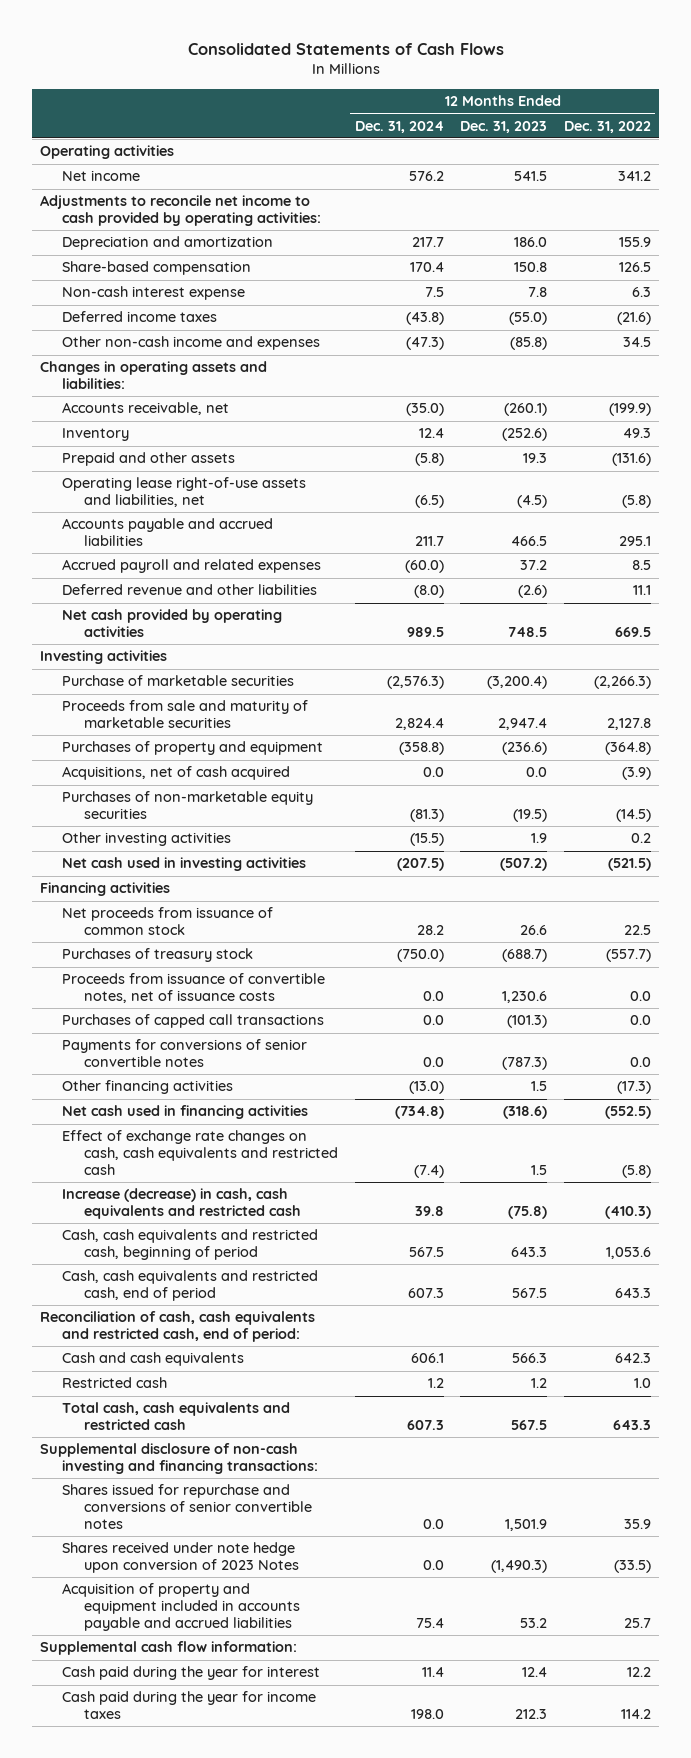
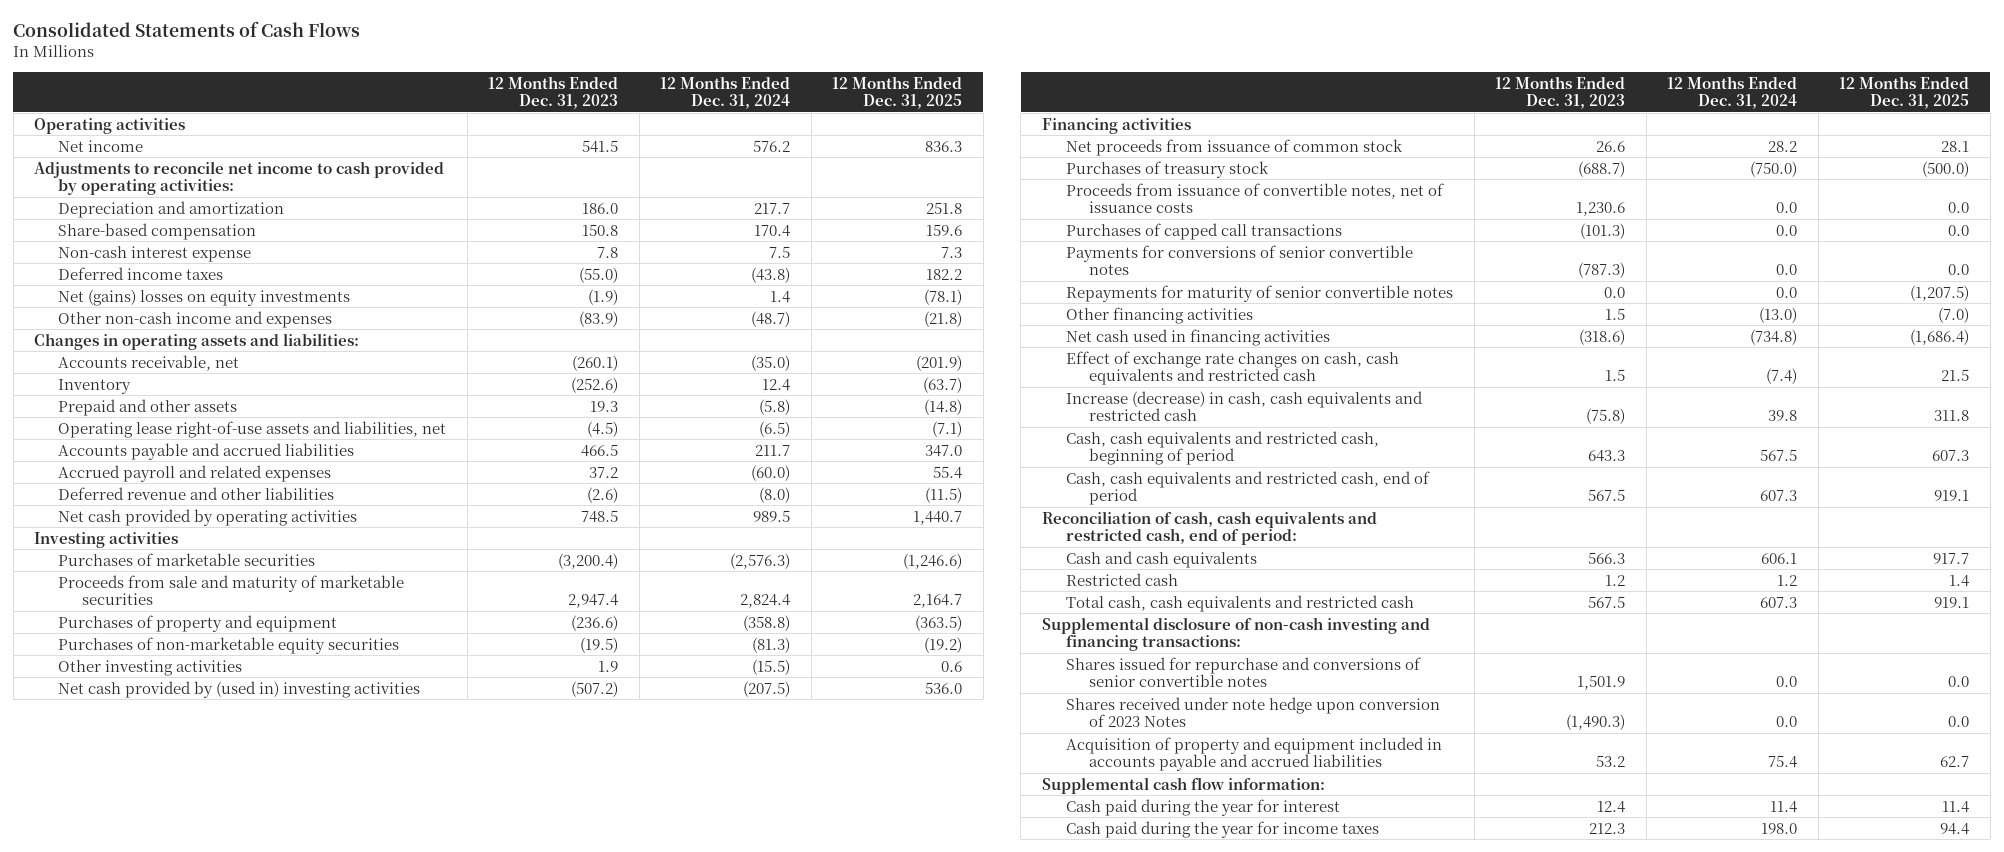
[563,120,651,133] Dec. 31, 2022 -> none
none -> [832,75,963,110] 12 Months Ended Dec. 31, 2025
none -> [58,288,351,306] Net (gains) losses on equity investments
[405,337,444,351] (47.3) -> [751,310,791,327] (48.7)
[510,337,548,351] (85.8) -> [579,310,619,327] (83.9)
[62,675,295,687] Purchase of marketable securities -> [58,552,316,566] Purchases of marketable securities
[62,766,291,781] Acquisitions, net of cash acquired -> none
[62,857,307,872] Net cash used in investing activities -> [58,680,421,698] Net cash provided by (used in) investing activities
none -> [1065,284,1453,302] Repayments for maturity of senior convertible notes

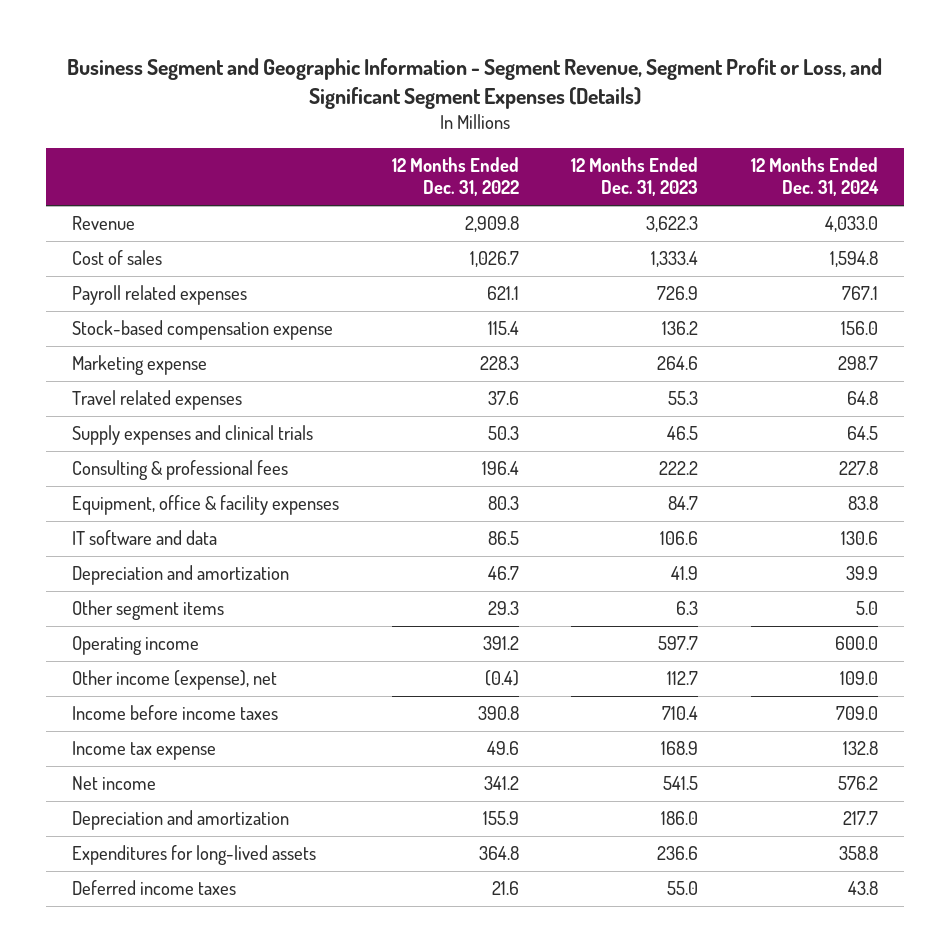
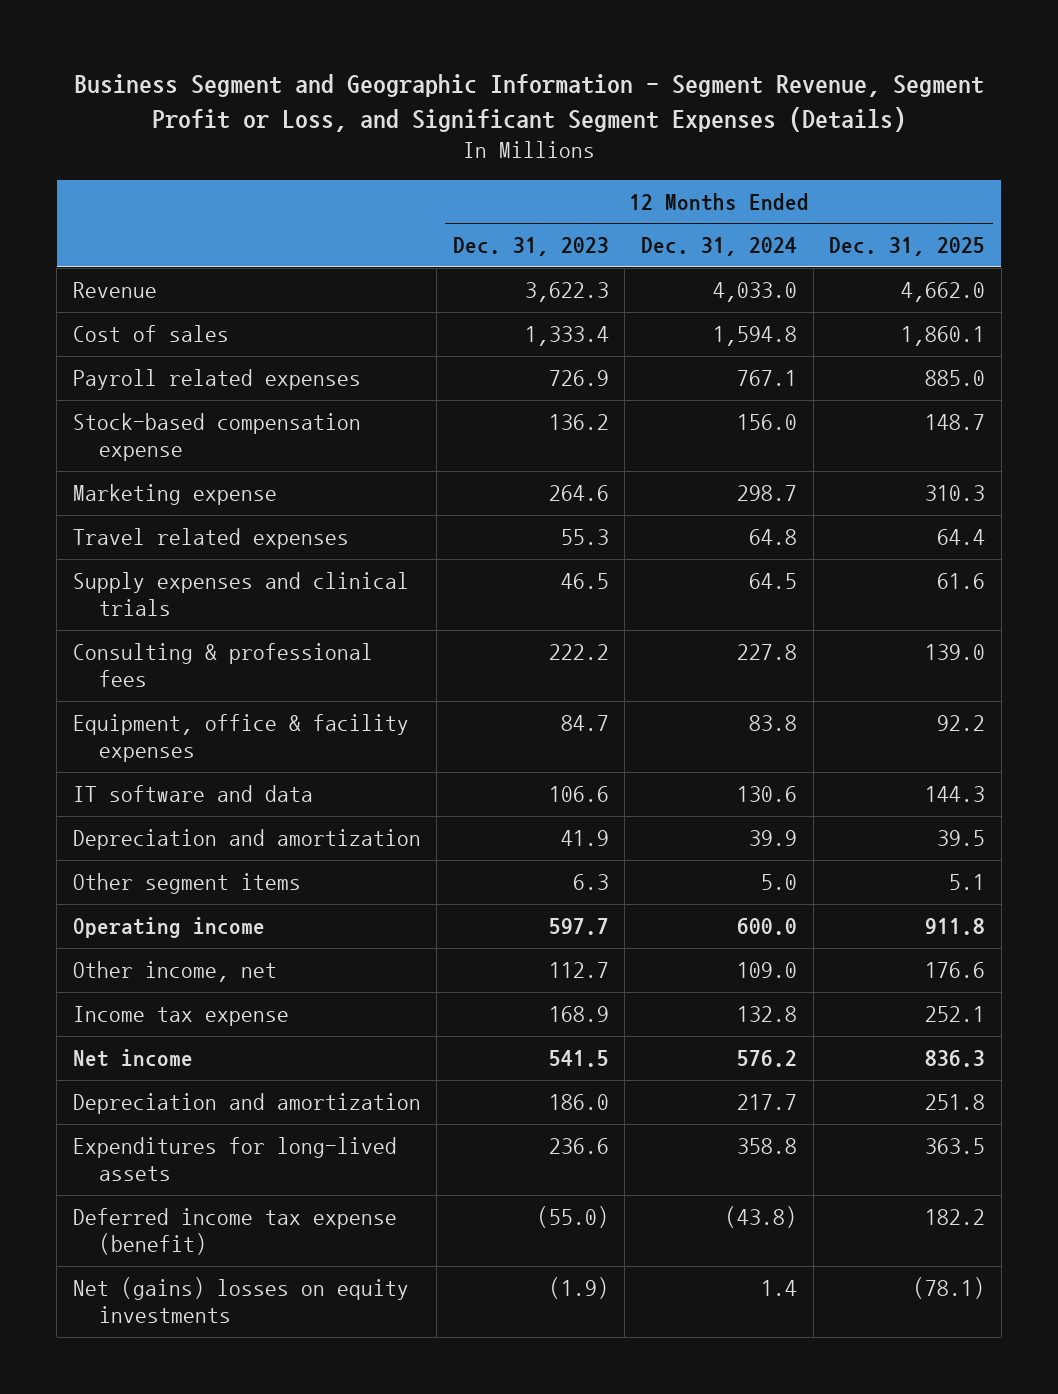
[391,157,519,197] 12 Months Ended Dec. 31, 2022 -> none
none -> [829,237,986,257] Dec. 31, 2025
[72,705,279,721] Income before income taxes -> none
[72,670,278,691] Other income (expense), net -> [72,961,277,983] Other income, net
[72,880,237,896] Deferred income taxes -> [72,1208,397,1256] Deferred income tax expense (benefit)
[667,881,699,896] 55.0 -> [536,1206,609,1229] (55.0)
[847,881,878,896] 43.8 -> [725,1206,798,1229] (43.8)
none -> [72,1277,409,1324] Net (gains) losses on equity investments

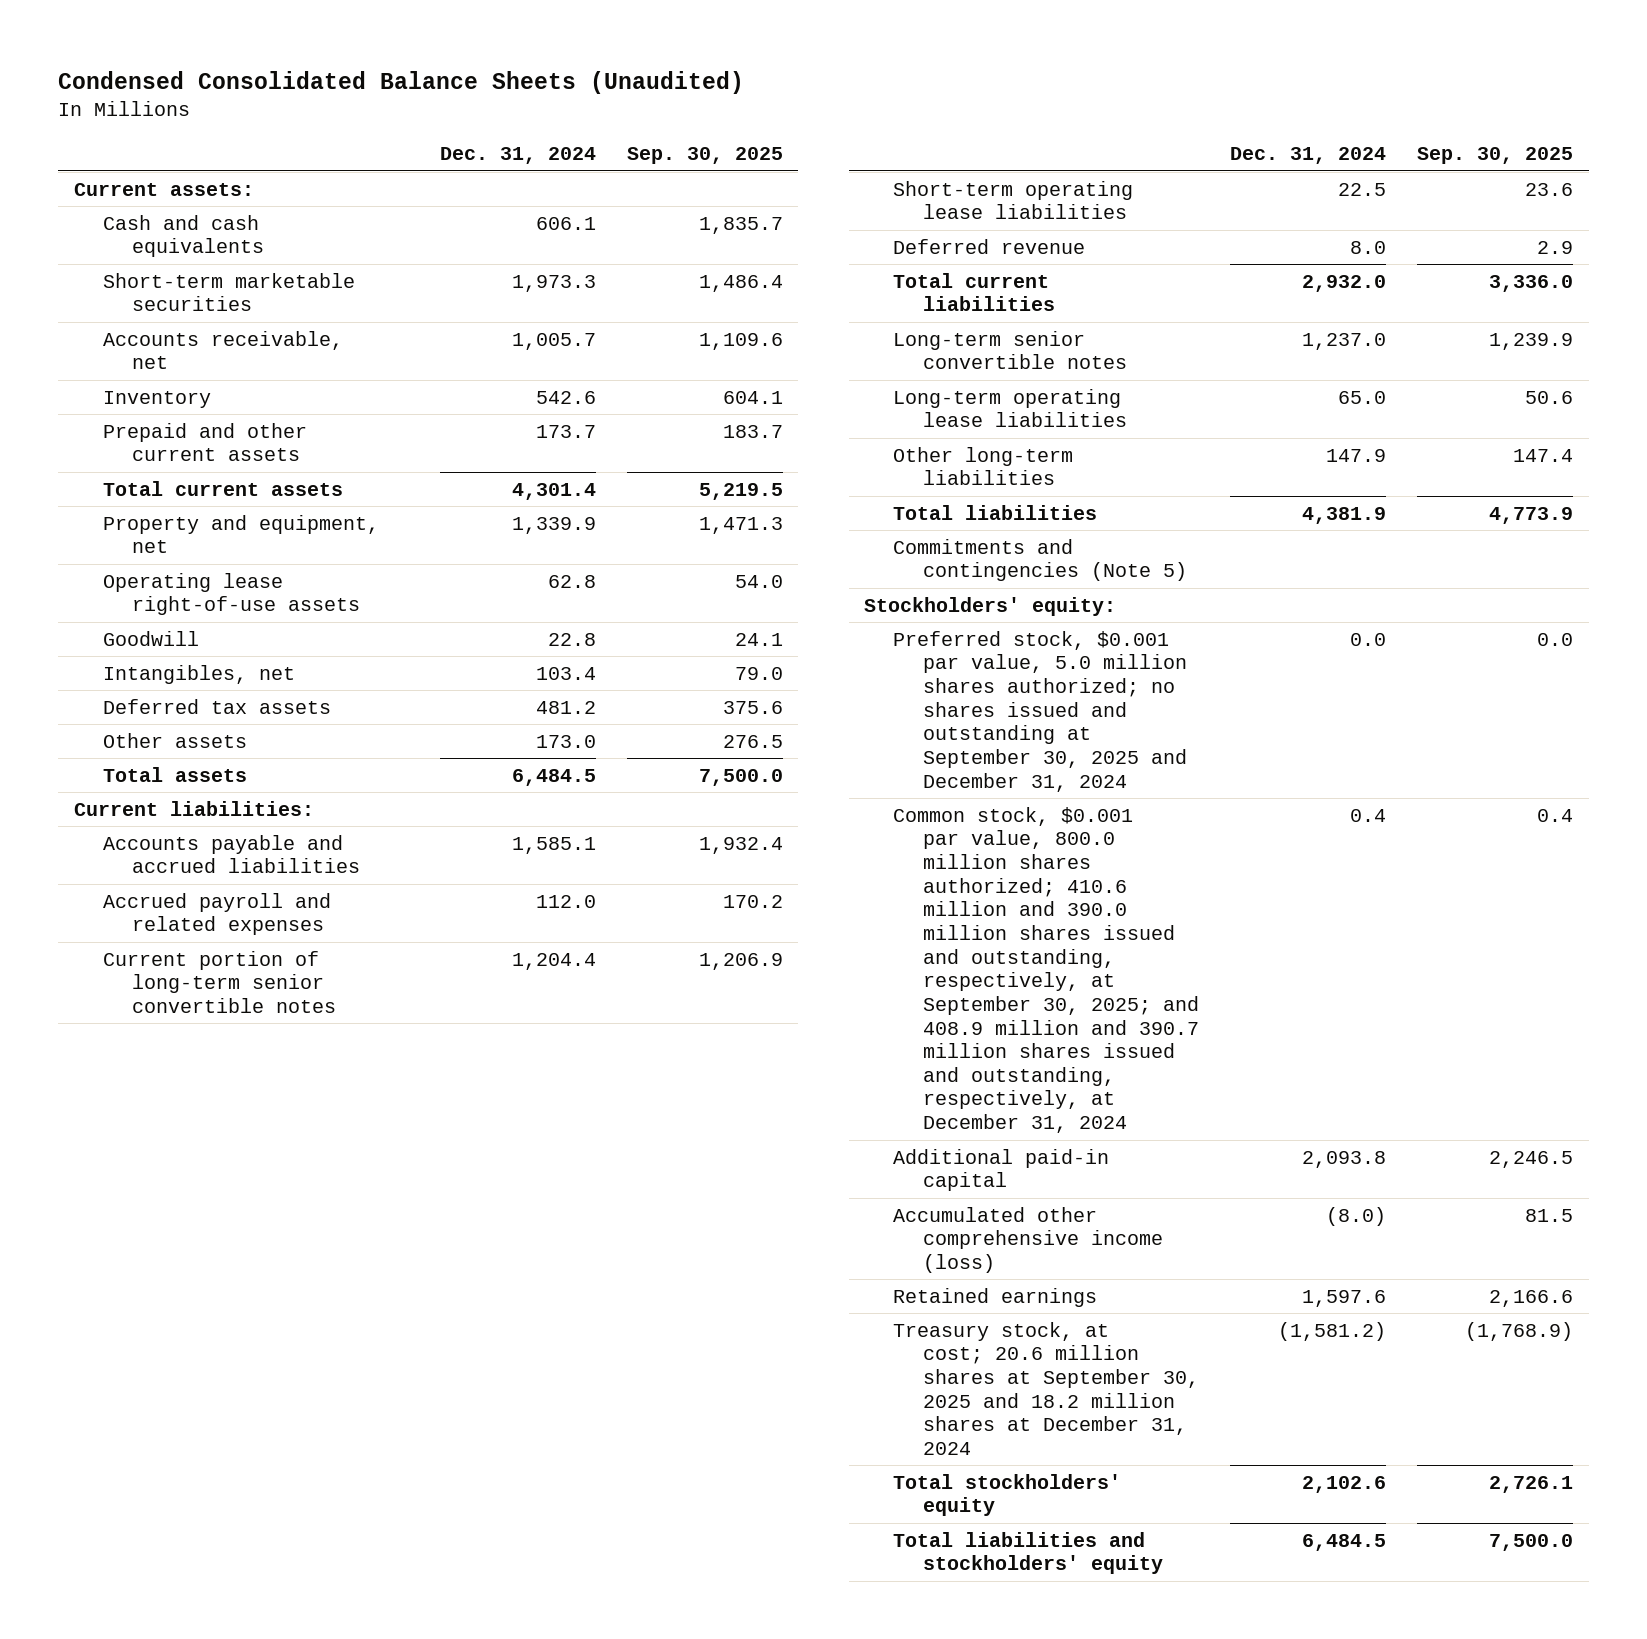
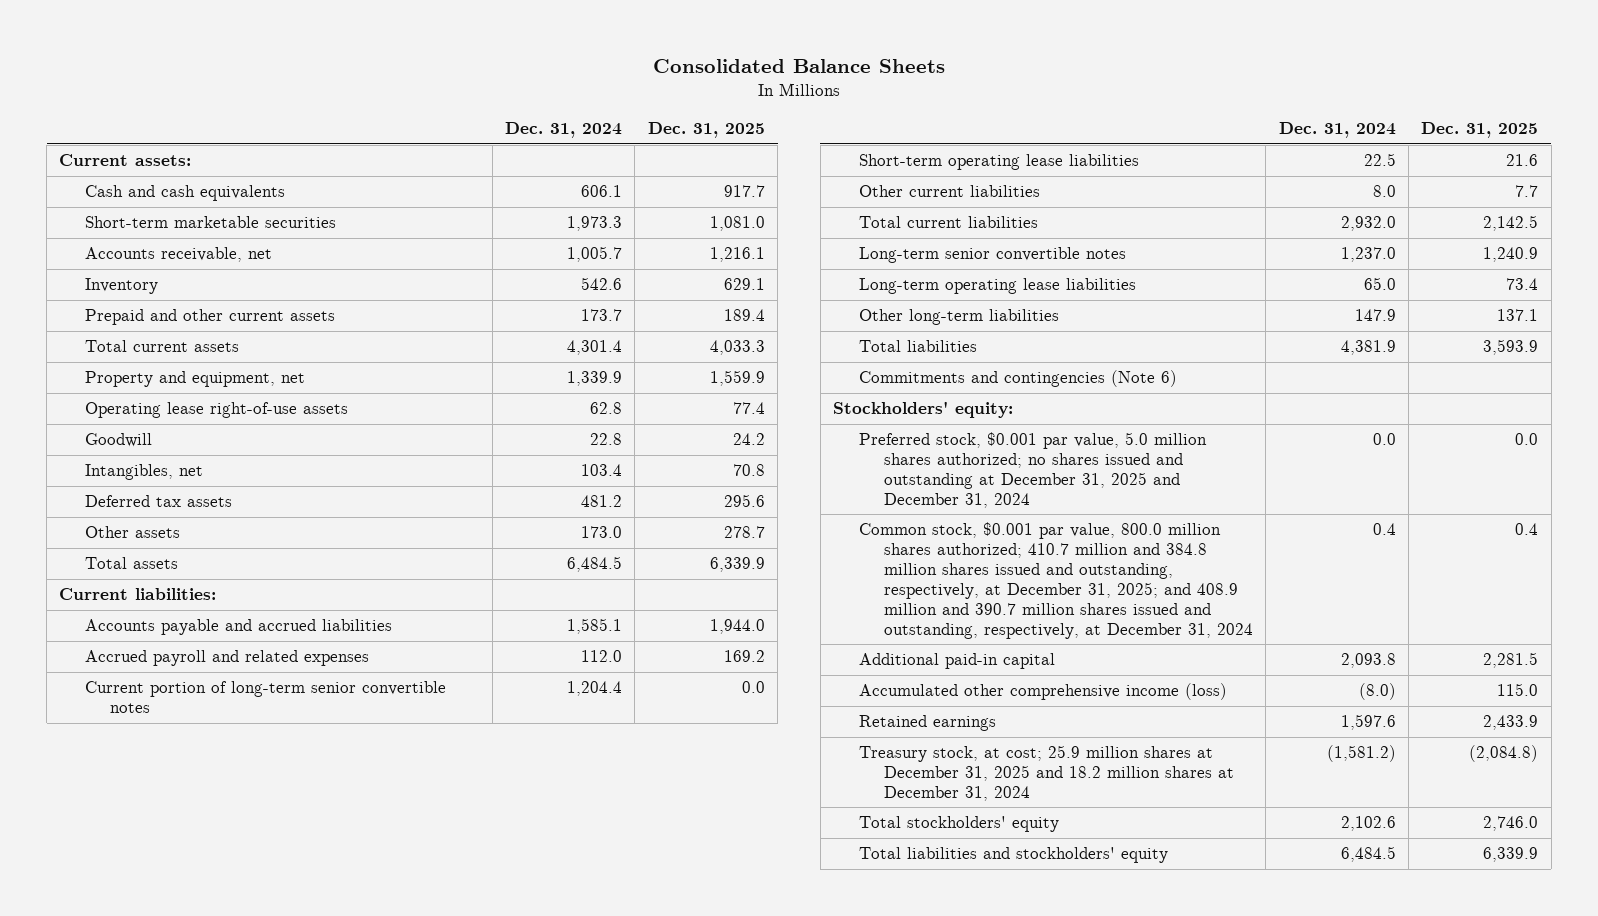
[58,71,745,95] Condensed Consolidated Balance Sheets (Unaudited) -> [652,58,945,73] Consolidated Balance Sheets
[626,147,783,165] Sep. 30, 2025 -> none
none -> [647,122,765,139] Dec. 31, 2025
[893,238,1086,254] Deferred revenue -> none
none -> [858,185,1040,198] Other current liabilities
[893,538,1187,582] Commitments and contingencies (Note 5) -> [858,370,1177,388] Commitments and contingencies (Note 6)
[893,630,1187,792] Preferred stock, $0.001 par value, 5.0 million shares authorized; no shares issued and outstanding at September 30, 2025 and December 31, 2024 -> [858,432,1207,508] Preferred stock, $0.001 par value, 5.0 million shares authorized; no shares issued and outstanding at December 31, 2025 and December 31, 2024
[893,806,1199,1134] Common stock, $0.001 par value, 800.0 million shares authorized; 410.6 million and 390.0 million shares issued and outstanding, respectively, at September 30, 2025; and 408.9 million and 390.7 million shares issued and outstanding, respectively, at December 31, 2024 -> [858,522,1253,639] Common stock, $0.001 par value, 800.0 million shares authorized; 410.7 million and 384.8 million shares issued and outstanding, respectively, at December 31, 2025; and 408.9 million and 390.7 million shares issued and outstanding, respectively, at December 31, 2024
[893,1321,1199,1455] Treasury stock, at cost; 20.6 million shares at September 30, 2025 and 18.2 million shares at December 31, 2024 -> [858,745,1234,801] Treasury stock, at cost; 25.9 million shares at December 31, 2025 and 18.2 million shares at December 31, 2024

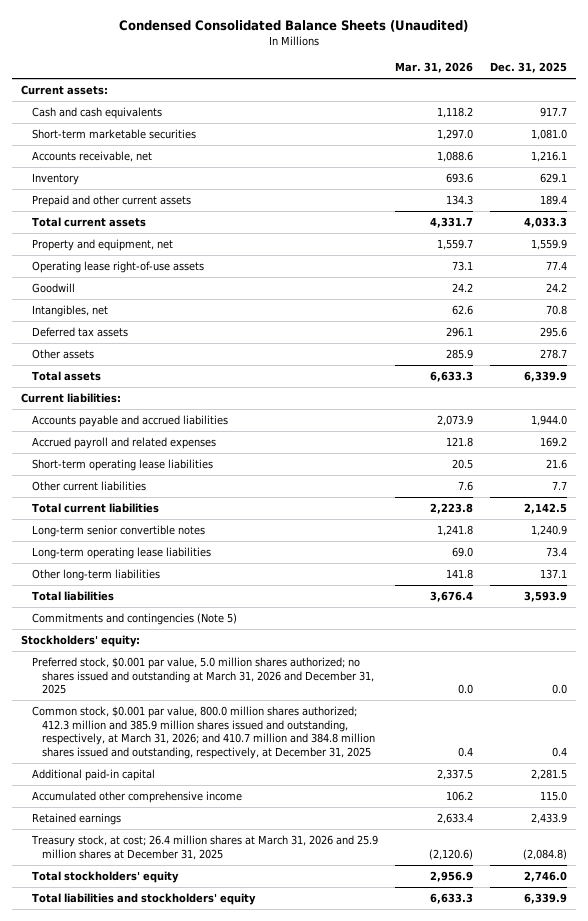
[652,58,945,73] Consolidated Balance Sheets -> [119,19,469,32] Condensed Consolidated Balance Sheets (Unaudited)
[505,122,623,139] Dec. 31, 2024 -> none
none -> [394,61,473,73] Mar. 31, 2026
[84,681,446,714] Current portion of long-term senior convertible notes -> none
[858,370,1177,388] Commitments and contingencies (Note 6) -> [31,613,237,626] Commitments and contingencies (Note 5)
[858,432,1207,508] Preferred stock, $0.001 par value, 5.0 million shares authorized; no shares issued and outstanding at December 31, 2025 and December 31, 2024 -> [31,657,375,695] Preferred stock, $0.001 par value, 5.0 million shares authorized; no shares issued and outstanding at March 31, 2026 and December 31, 2025
[858,522,1253,639] Common stock, $0.001 par value, 800.0 million shares authorized; 410.7 million and 384.8 million shares issued and outstanding, respectively, at December 31, 2025; and 408.9 million and 390.7 million shares issued and outstanding, respectively, at December 31, 2024 -> [31,706,376,759] Common stock, $0.001 par value, 800.0 million shares authorized; 412.3 million and 385.9 million shares issued and outstanding, respectively, at March 31, 2026; and 410.7 million and 384.8 million shares issued and outstanding, respectively, at December 31, 2025
[858,683,1227,701] Accumulated other comprehensive income (loss) -> [31,791,242,804] Accumulated other comprehensive income
[858,745,1234,801] Treasury stock, at cost; 25.9 million shares at December 31, 2025 and 18.2 million shares at December 31, 2024 -> [30,835,378,860] Treasury stock, at cost; 26.4 million shares at March 31, 2026 and 25.9 million shares at December 31, 2025

